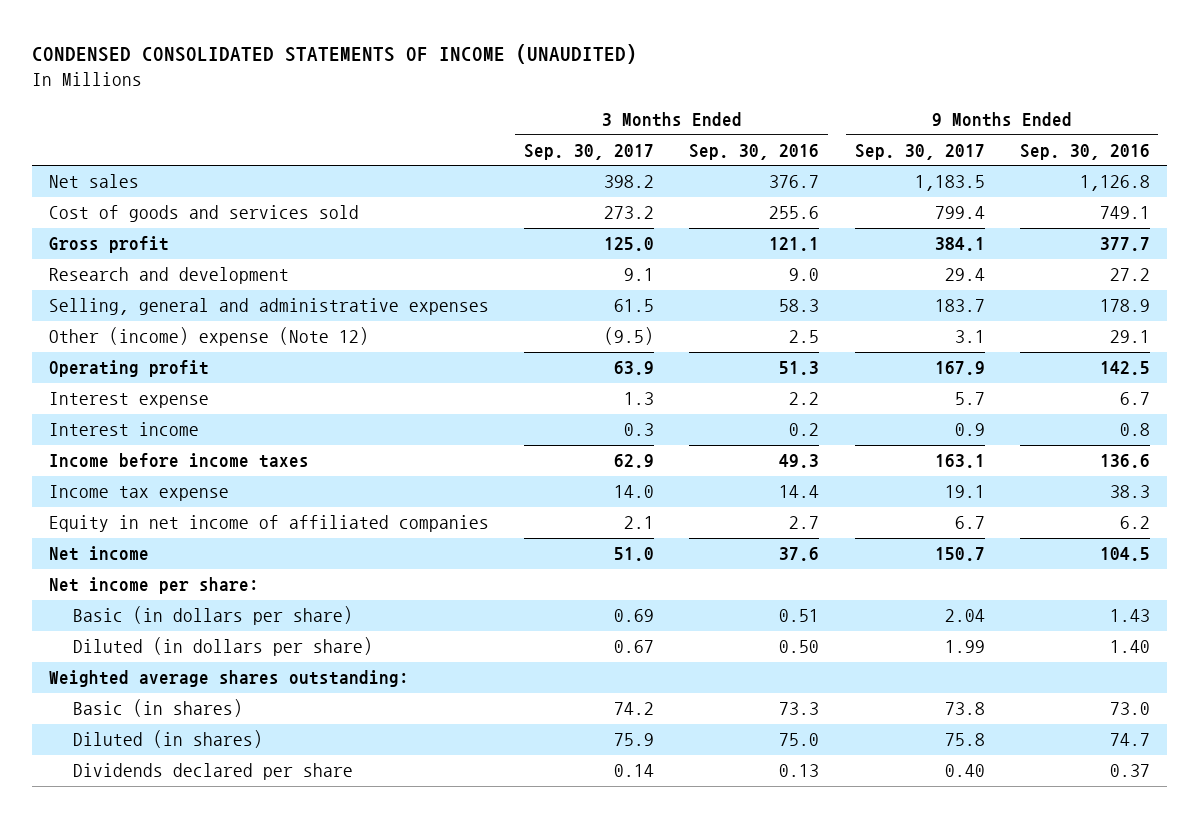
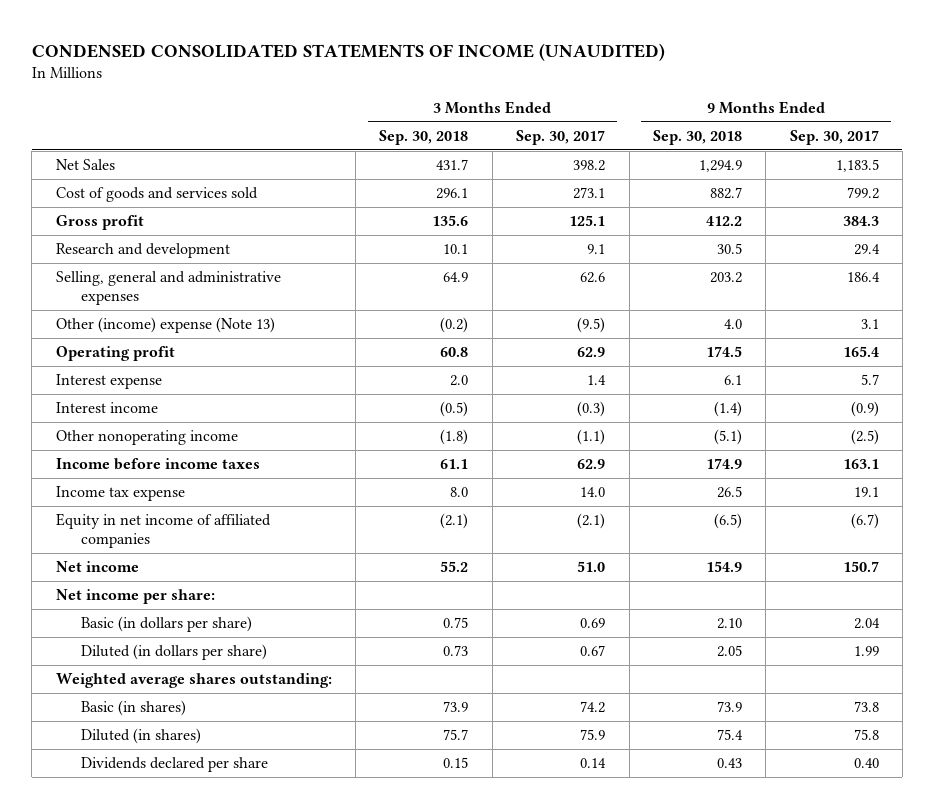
[689,143,820,160] Sep. 30, 2016 -> none
[1019,143,1150,160] Sep. 30, 2016 -> none
none -> [379,129,469,145] Sep. 30, 2018
none -> [652,129,742,145] Sep. 30, 2018
[49,174,140,189] Net sales -> [55,159,115,171] Net Sales
[604,206,655,220] 273.2 -> [573,187,606,200] 273.1
[934,206,985,220] 799.4 -> [846,187,879,200] 799.2
[604,237,655,252] 125.0 -> [569,215,606,227] 125.1
[934,237,985,252] 384.1 -> [842,216,879,227] 384.3
[614,299,655,313] 61.5 -> [580,272,606,284] 62.6
[934,299,985,313] 183.7 -> [846,272,880,283] 186.4
[49,327,370,347] Other (income) expense (Note 12) -> [55,317,275,334] Other (income) expense (Note 13)
[614,361,655,376] 63.9 -> [577,347,606,358] 62.9
[934,361,985,376] 167.9 -> [842,346,879,358] 165.4
[624,392,655,406] 1.3 -> [587,375,607,386] 1.4
[624,423,655,437] 0.3 -> [577,401,606,418] (0.3)
[954,423,985,437] 0.9 -> [850,401,879,418] (0.9)
none -> [55,430,238,446] Other nonoperating income
[624,516,655,530] 2.1 -> [577,513,606,530] (2.1)
[954,516,985,530] 6.7 -> [850,513,879,530] (6.7)

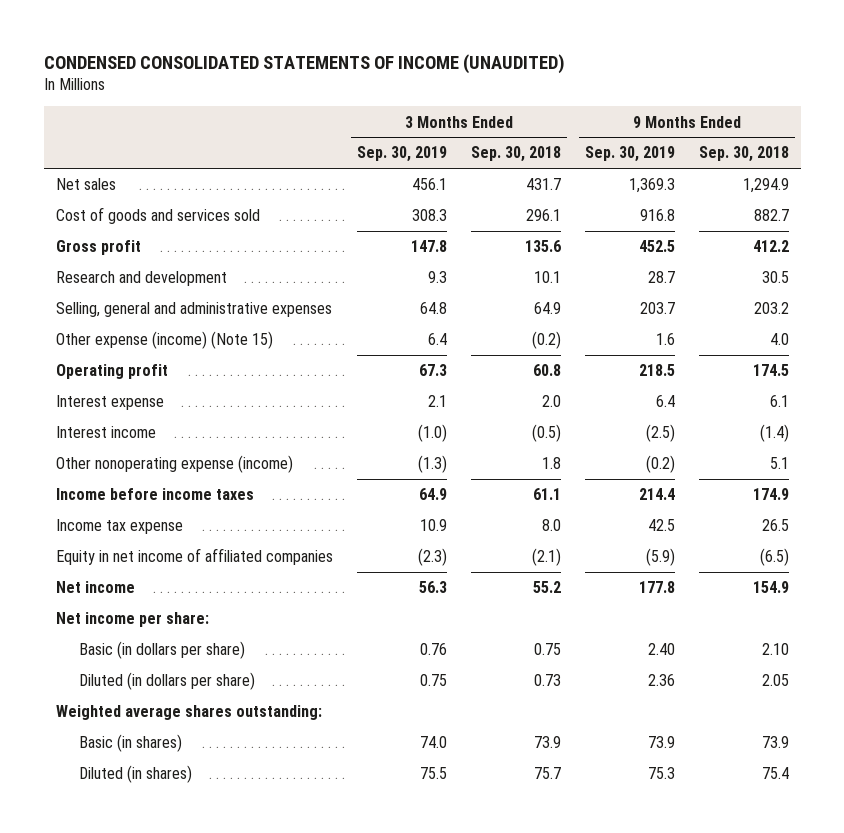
[516,129,606,145] Sep. 30, 2017 -> none
[789,129,879,145] Sep. 30, 2017 -> none
none -> [356,146,447,163] Sep. 30, 2019
none -> [584,146,675,163] Sep. 30, 2019
[55,159,115,171] Net Sales -> [55,178,116,191] Net sales
[55,317,275,334] Other (income) expense (Note 13) -> [55,331,273,350] Other expense (income) (Note 15)
[55,430,238,446] Other nonoperating income -> [55,455,293,474] Other nonoperating expense (income)
[440,429,469,446] (1.8) -> [541,457,561,470] 1.8
[713,429,742,446] (5.1) -> [769,457,789,470] 5.1
[81,757,269,773] Dividends declared per share -> none

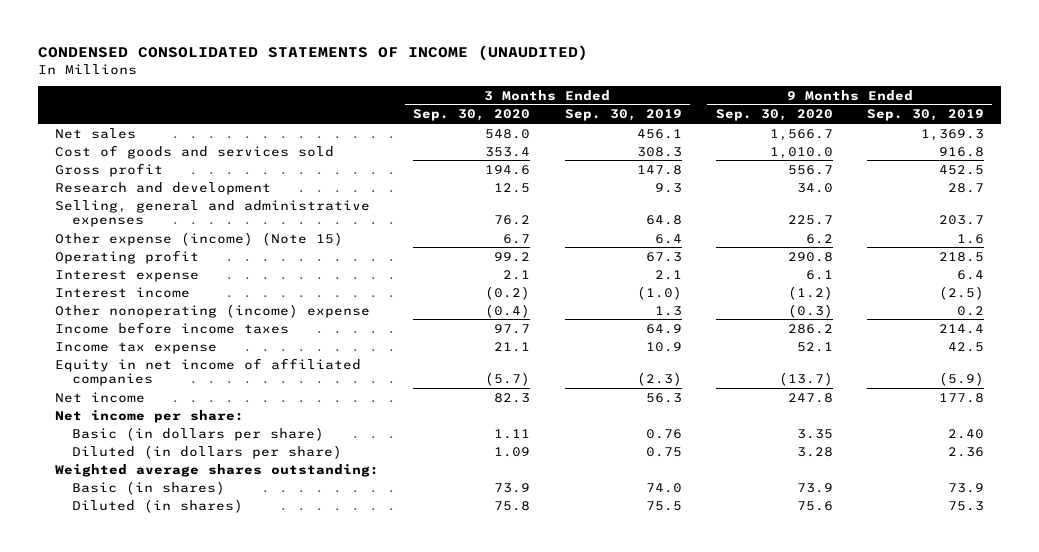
[470,146,561,163] Sep. 30, 2018 -> none
[698,146,789,163] Sep. 30, 2018 -> none
none -> [413,109,531,122] Sep. 30, 2020
none -> [715,109,833,122] Sep. 30, 2020
[55,455,293,474] Other nonoperating expense (income) -> [55,303,371,318] Other nonoperating (income) expense
[417,455,447,474] (1.3) -> [654,305,682,316] 1.3
[645,455,675,474] (0.2) -> [956,305,984,316] 0.2

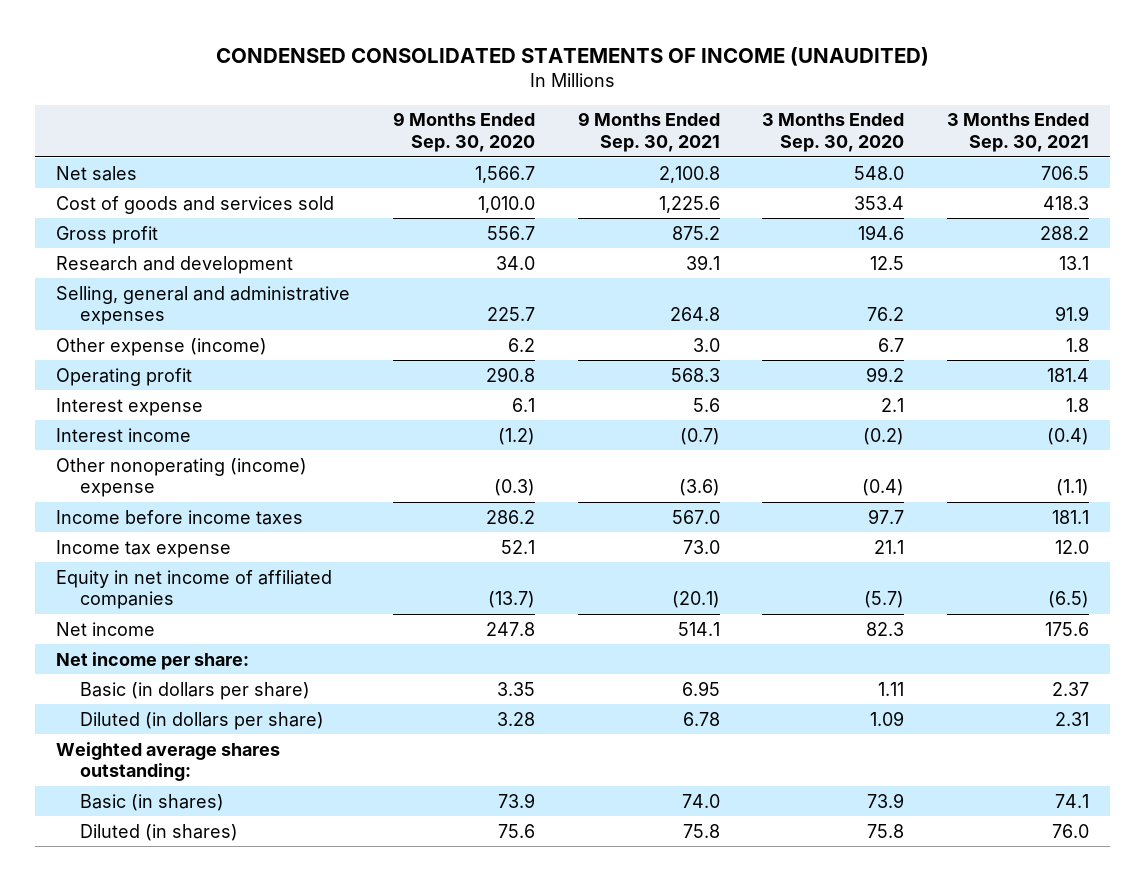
[564,109,682,122] Sep. 30, 2019 -> none
[866,109,984,122] Sep. 30, 2019 -> none
none -> [577,112,720,152] 9 Months Ended Sep. 30, 2021
none -> [947,113,1090,152] 3 Months Ended Sep. 30, 2021
[55,231,344,246] Other expense (income) (Note 15) -> [56,337,268,356] Other expense (income)

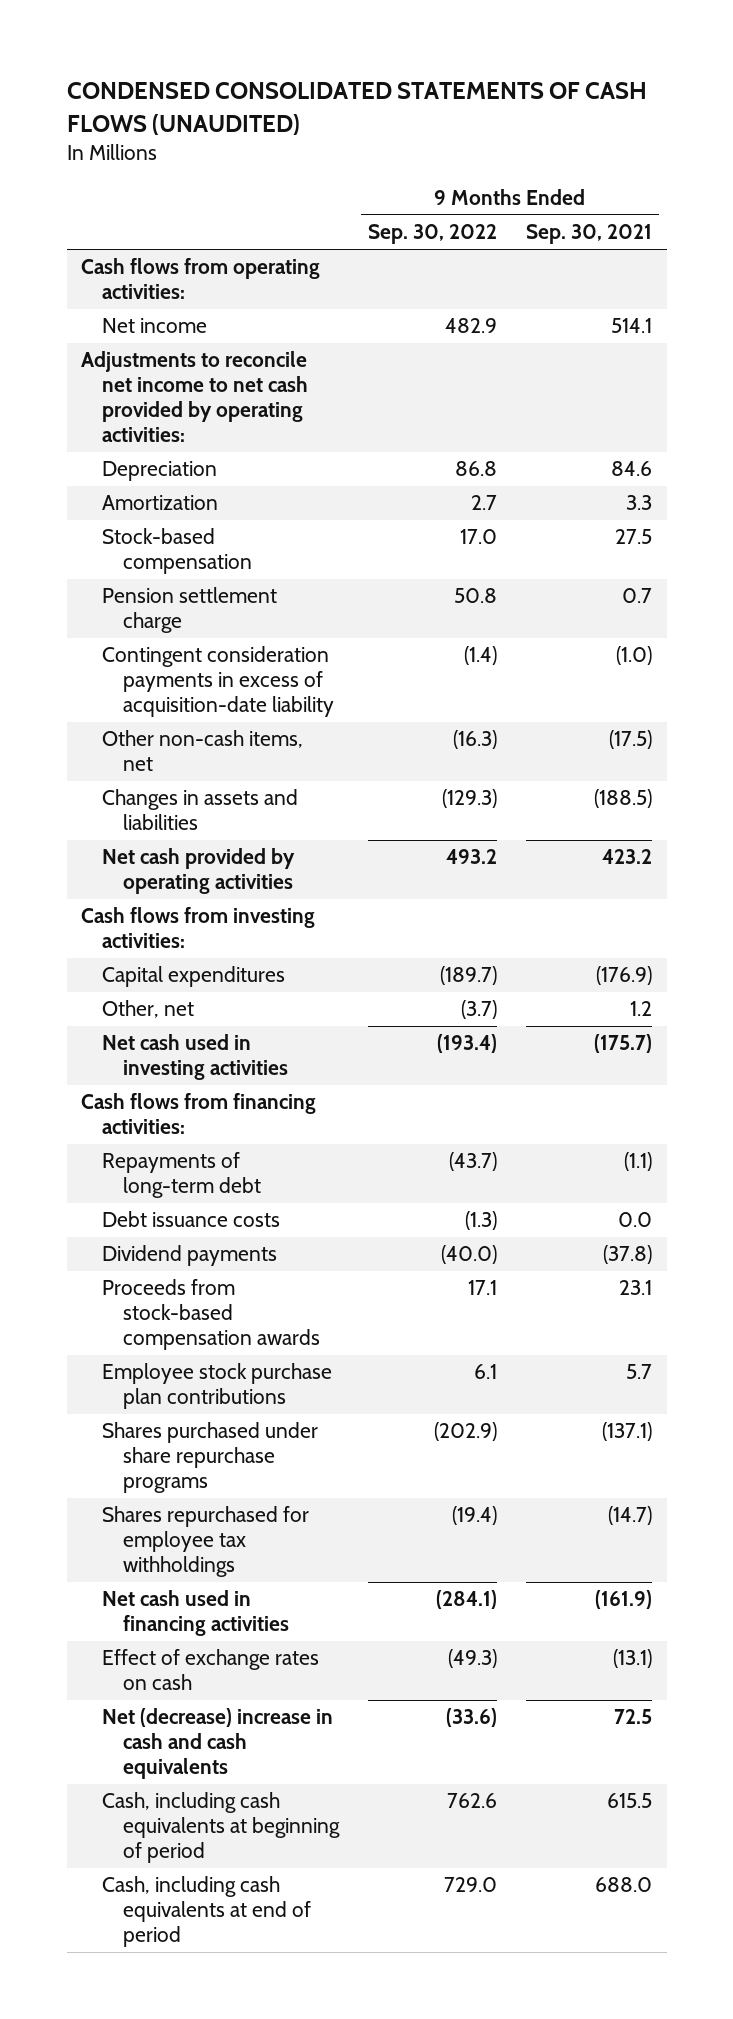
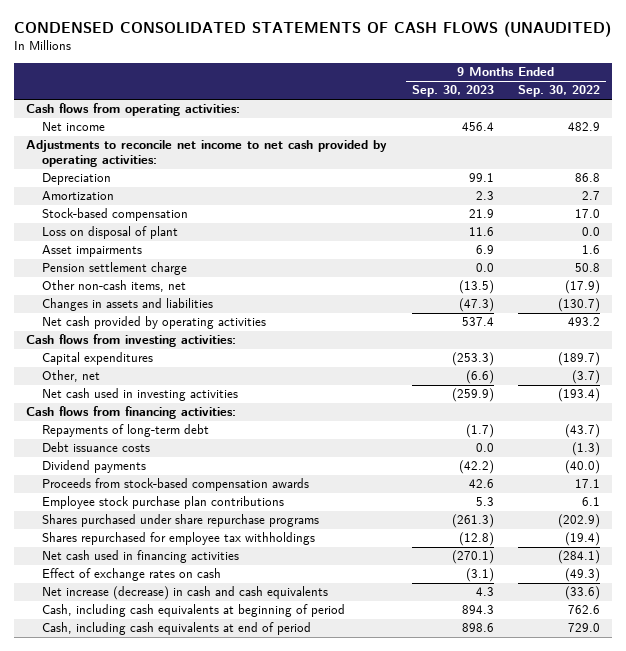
[526,224,653,245] Sep. 30, 2021 -> none
none -> [411,85,494,98] Sep. 30, 2023
none -> [41,226,178,240] Loss on disposal of plant
none -> [41,245,142,258] Asset impairments
[102,646,334,718] Contingent consideration payments in excess of acquisition-date liability -> none
[452,730,497,750] (16.3) -> [565,280,601,295] (17.9)
[441,789,497,809] (129.3) -> [558,298,601,313] (130.7)
[102,1708,334,1780] Net (decrease) increase in cash and cash equivalents -> [41,586,328,601] Net increase (decrease) in cash and cash equivalents

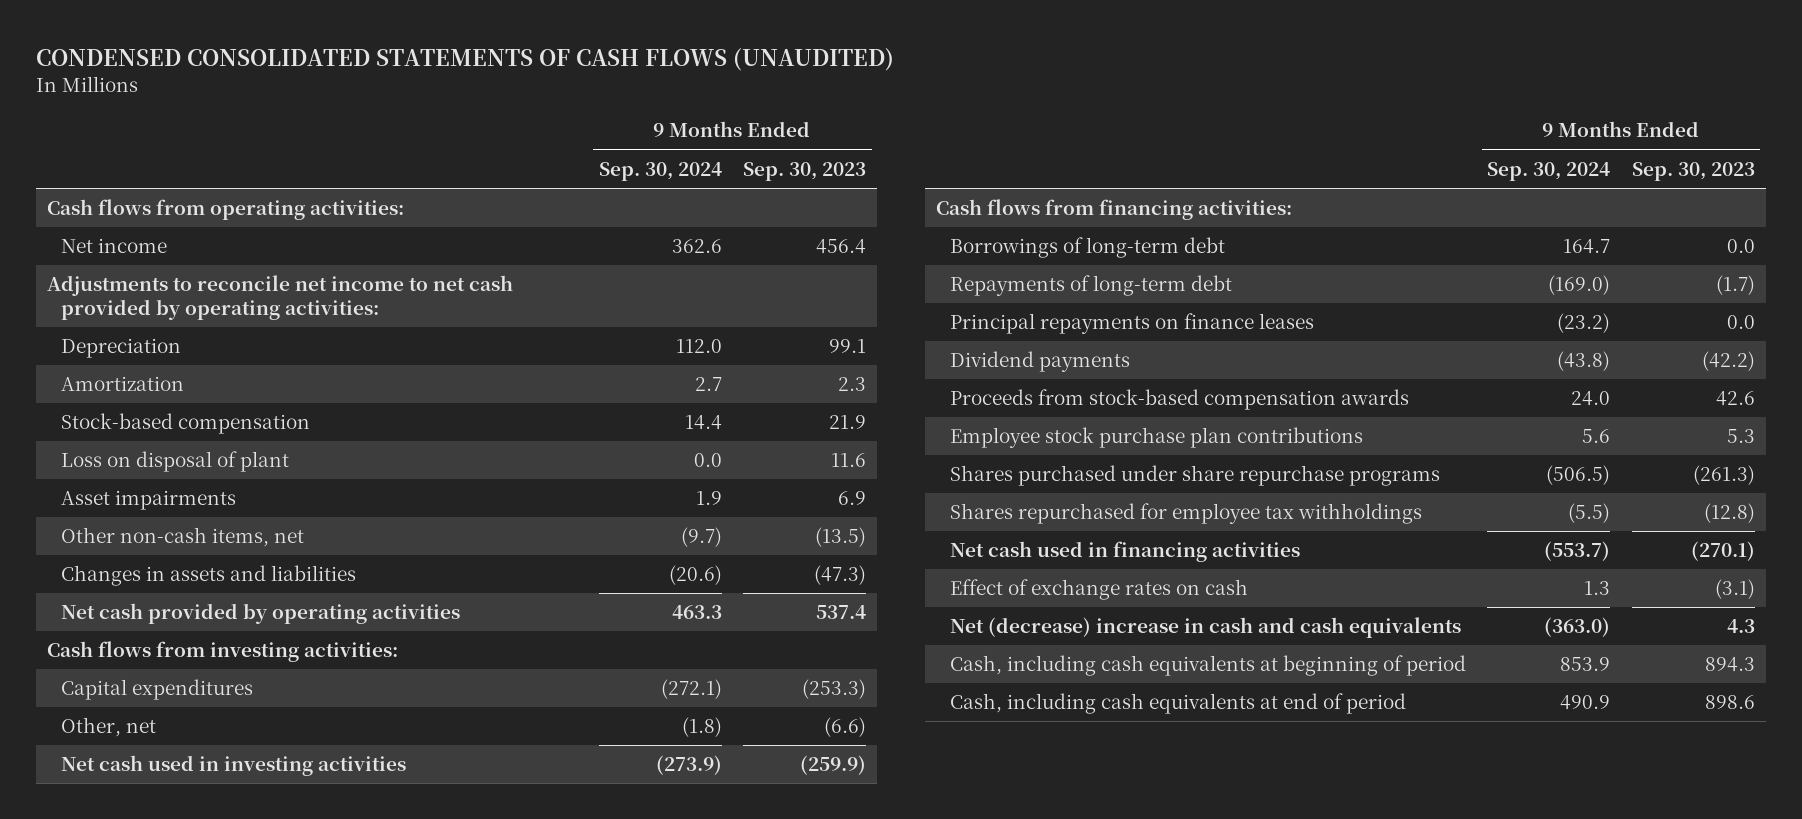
[518,85,601,98] Sep. 30, 2022 -> none
none -> [598,161,722,181] Sep. 30, 2024
[41,262,187,276] Pension settlement charge -> none
none -> [949,237,1225,259] Borrowings of long-term debt
[41,442,150,453] Debt issuance costs -> none
none -> [949,313,1314,335] Principal repayments on finance leases
[41,586,328,601] Net increase (decrease) in cash and cash equivalents -> [949,617,1461,639] Net (decrease) increase in cash and cash equivalents

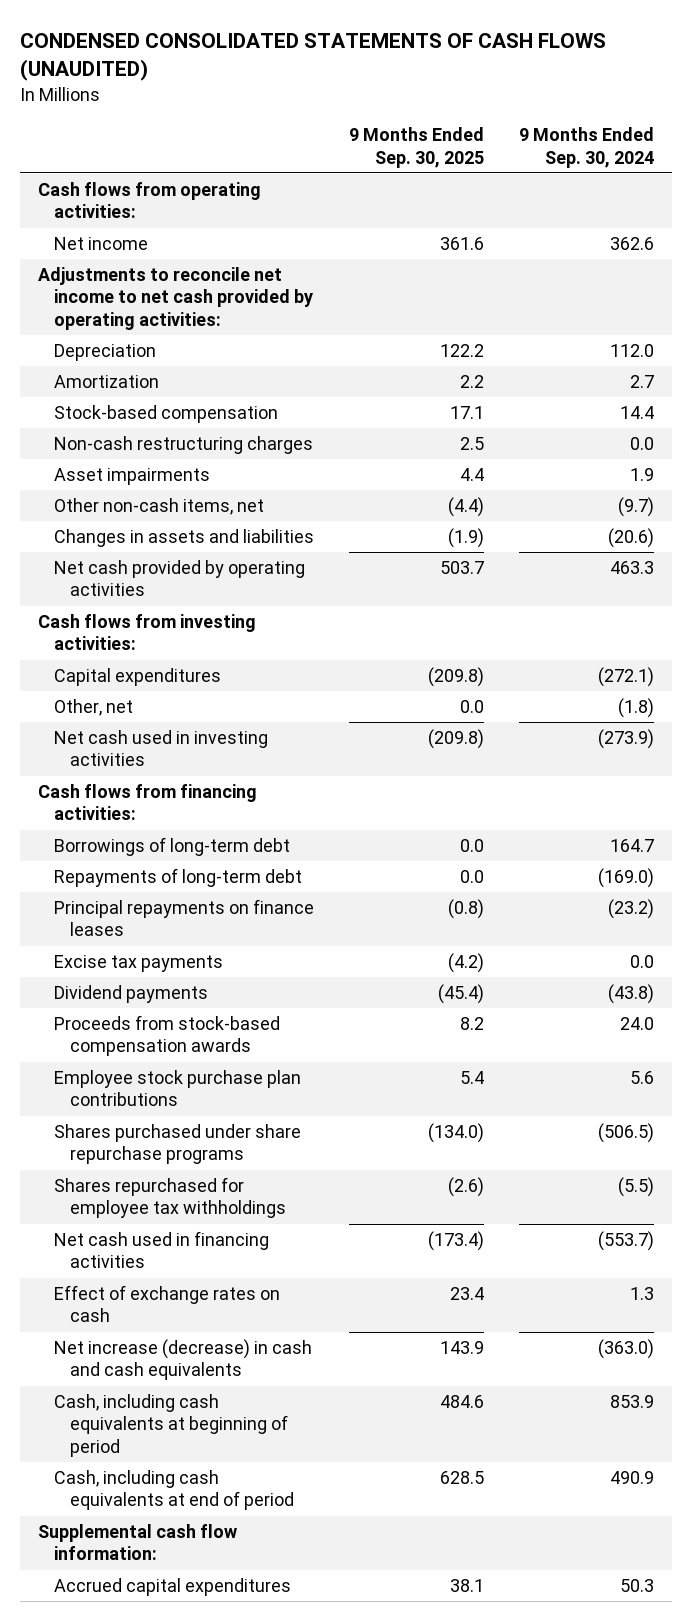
[743,161,867,181] Sep. 30, 2023 -> none
none -> [349,127,485,168] 9 Months Ended Sep. 30, 2025
[61,451,290,473] Loss on disposal of plant -> none
none -> [53,436,313,455] Non-cash restructuring charges
none -> [53,955,223,973] Excise tax payments
[949,617,1461,639] Net (decrease) increase in cash and cash equivalents -> [53,1339,312,1381] Net increase (decrease) in cash and cash equivalents
none -> [37,1524,237,1561] Supplemental cash flow information:
none -> [53,1578,291,1597] Accrued capital expenditures

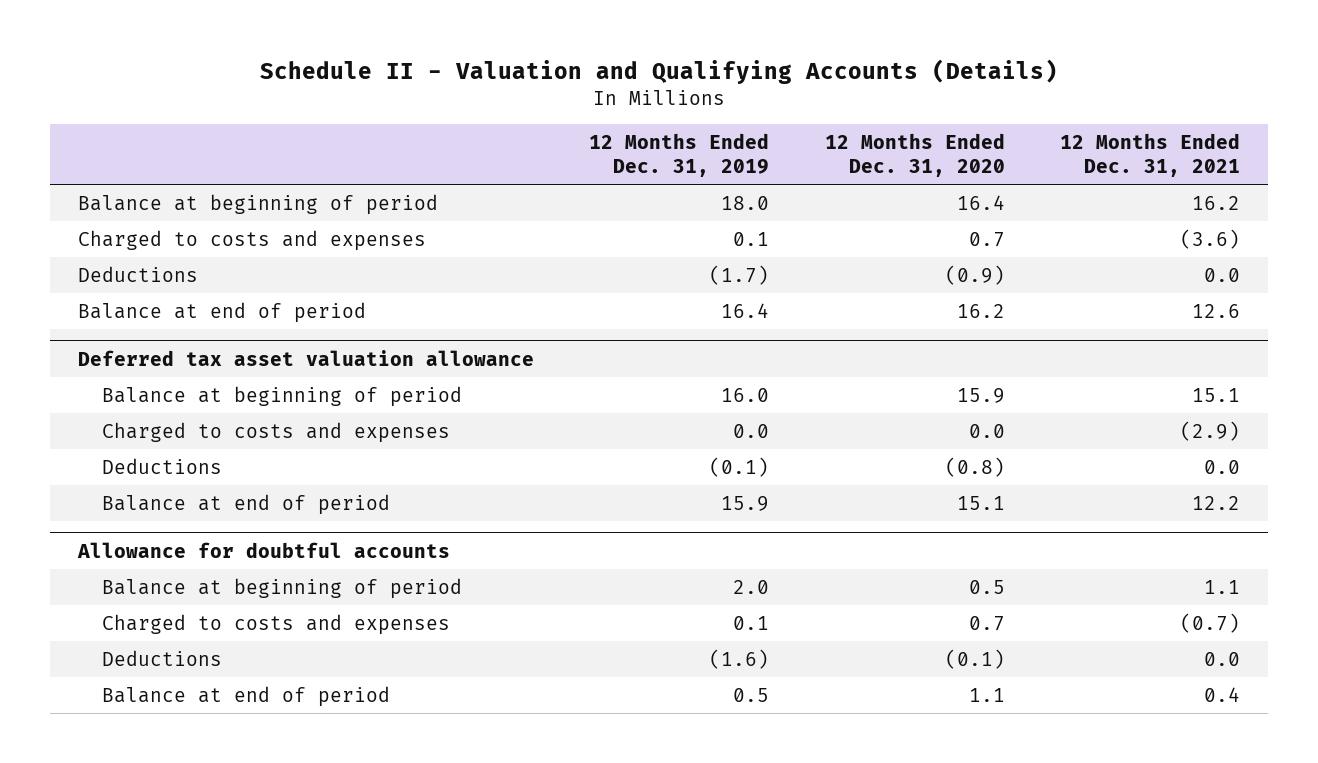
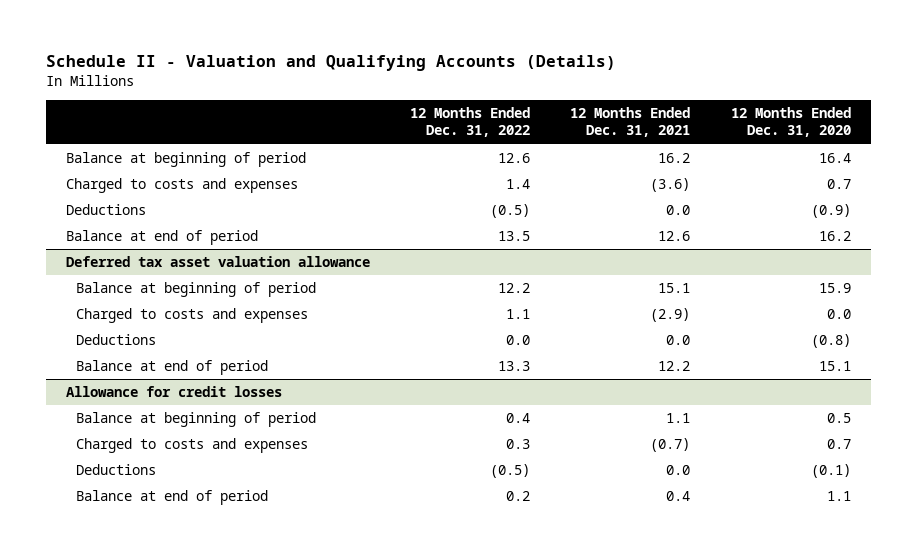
[589,132,770,177] 12 Months Ended Dec. 31, 2019 -> none
none -> [410,107,531,138] 12 Months Ended Dec. 31, 2022
[76,541,450,558] Allowance for doubtful accounts -> [66,386,283,398] Allowance for credit losses

